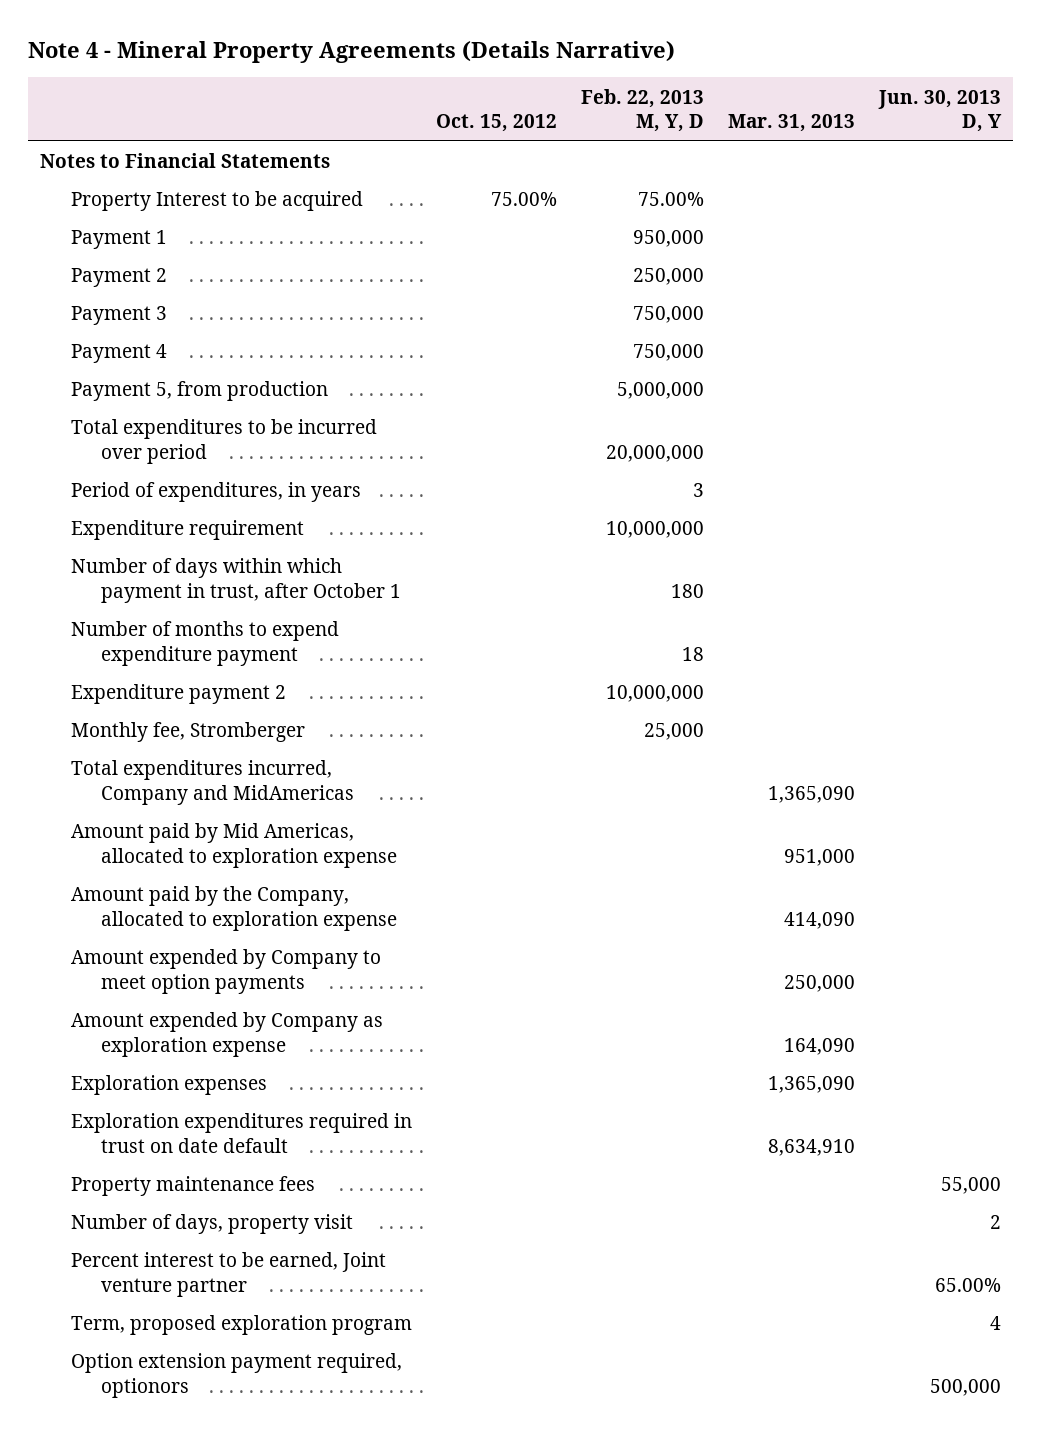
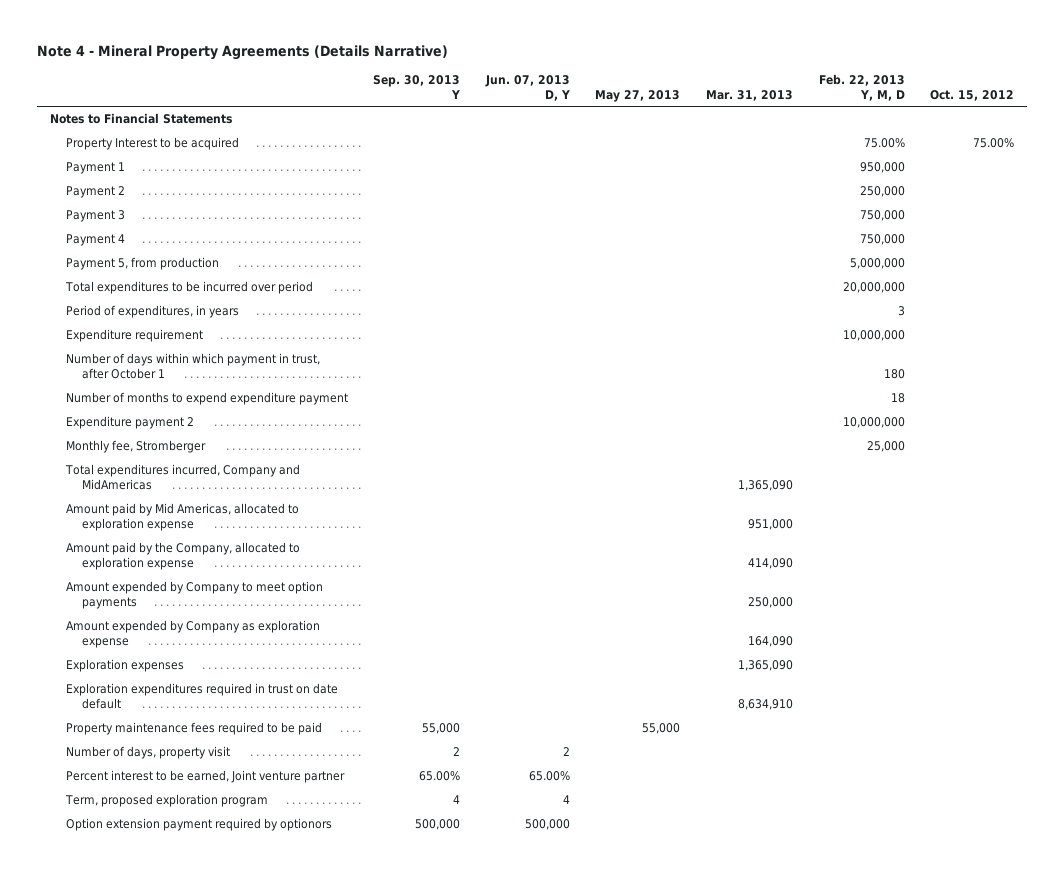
[581,88,705,133] Feb. 22, 2013 M, Y, D -> none
[878,89,1003,133] Jun. 30, 2013 D, Y -> none
none -> [373,75,461,99] Sep. 30, 2013 Y
none -> [484,75,570,101] Jun. 07, 2013 D, Y
none -> [595,89,681,102] May 27, 2013
none -> [818,74,905,101] Feb. 22, 2013 Y, M, D
[70,1176,315,1197] Property maintenance fees -> [65,722,322,736] Property maintenance fees required to be paid
[70,1353,402,1398] Option extension payment required, optionors -> [65,818,332,832] Option extension payment required by optionors

